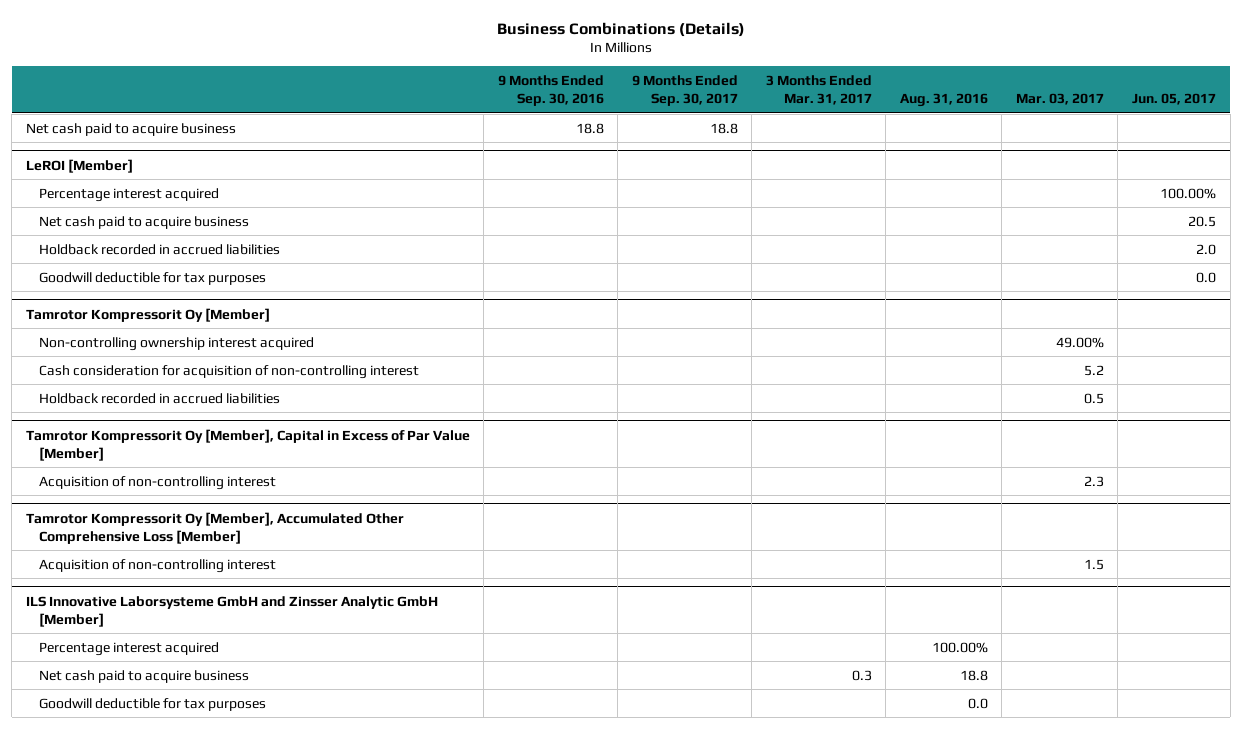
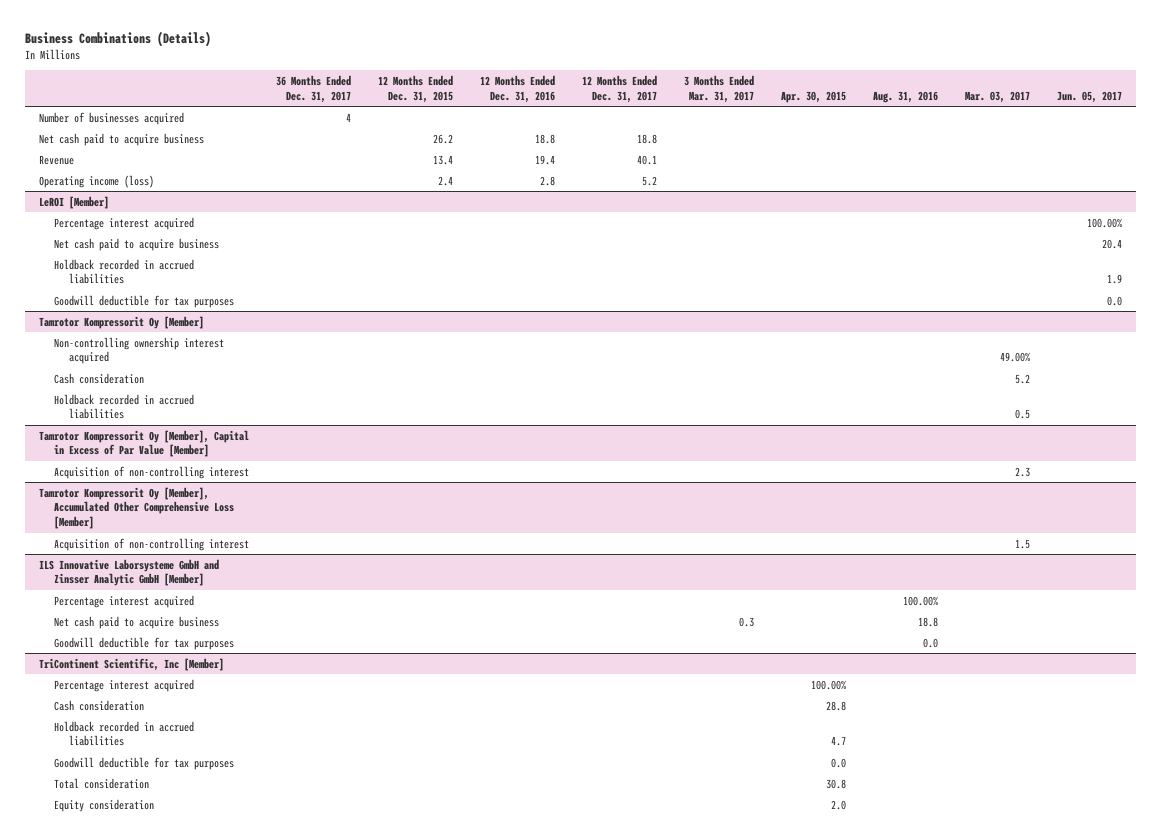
[497,75,604,107] 9 Months Ended Sep. 30, 2016 -> none
[631,75,738,107] 9 Months Ended Sep. 30, 2017 -> none
none -> [275,75,351,103] 36 Months Ended Dec. 31, 2017
none -> [377,75,453,103] 12 Months Ended Dec. 31, 2015
none -> [479,75,555,103] 12 Months Ended Dec. 31, 2016
none -> [582,75,658,103] 12 Months Ended Dec. 31, 2017
none -> [781,90,847,103] Apr. 30, 2015
none -> [38,111,184,125] Number of businesses acquired
none -> [38,154,74,165] Revenue
none -> [38,174,154,188] Operating income (loss)
[1188,215,1217,227] 20.5 -> [1102,238,1123,249] 20.4
[1196,243,1217,255] 2.0 -> [1107,274,1123,285] 1.9
[39,364,420,379] Cash consideration for acquisition of non-controlling interest -> [53,372,144,384] Cash consideration
none -> [38,657,224,671] TriContinent Scientific, Inc [Member]
none -> [53,678,194,692] Percentage interest acquired
none -> [53,699,144,711] Cash consideration
none -> [53,720,194,747] Holdback recorded in accrued liabilities
none -> [53,756,234,770] Goodwill deductible for tax purposes
none -> [53,777,149,789] Total consideration
none -> [53,798,154,812] Equity consideration

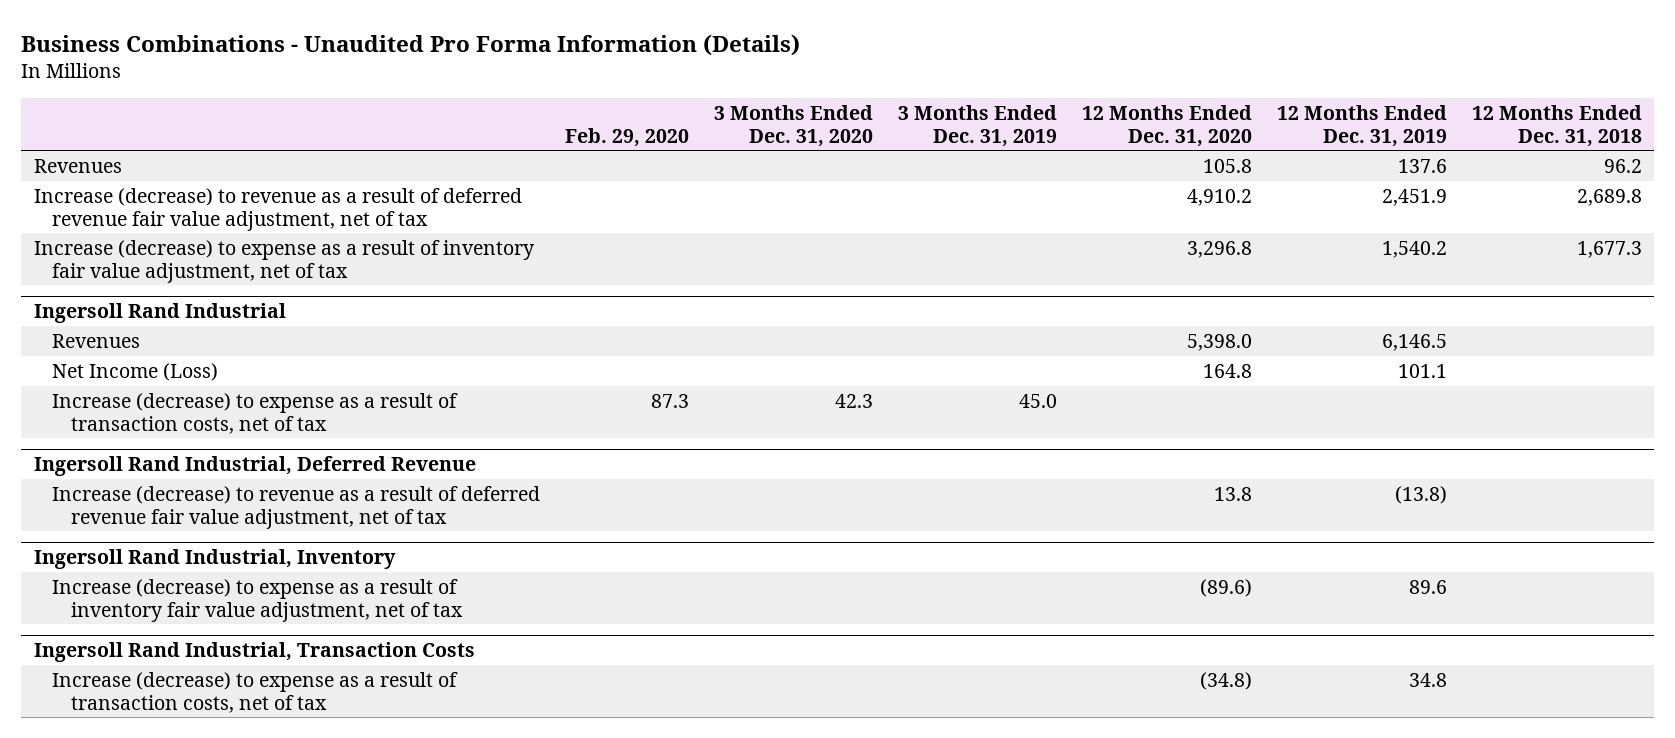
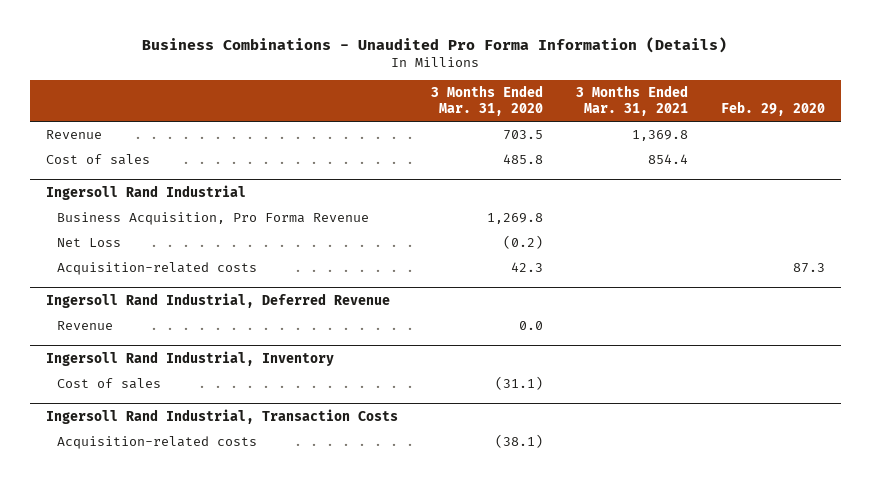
[714,104,874,147] 3 Months Ended Dec. 31, 2020 -> none
[898,104,1058,147] 3 Months Ended Dec. 31, 2019 -> none
[1081,104,1252,147] 12 Months Ended Dec. 31, 2020 -> none
[1276,104,1447,147] 12 Months Ended Dec. 31, 2019 -> none
[1471,104,1642,147] 12 Months Ended Dec. 31, 2018 -> none
none -> [430,84,543,116] 3 Months Ended Mar. 31, 2020
none -> [575,84,688,116] 3 Months Ended Mar. 31, 2021
[33,158,122,173] Revenues -> none
[33,187,522,231] Increase (decrease) to revenue as a result of deferred revenue fair value adjustment, net of tax -> [46,130,103,140] Revenue
[33,239,535,283] Increase (decrease) to expense as a result of inventory fair value adjustment, net of tax -> [46,154,151,166] Cost of sales
[52,333,141,348] Revenues -> [57,212,370,226] Business Acquisition, Pro Forma Revenue
[52,362,219,381] Net Income (Loss) -> [57,238,122,248] Net Loss
[52,392,459,434] Increase (decrease) to expense as a result of transaction costs, net of tax -> [57,262,258,276] Acquisition-related costs
[52,485,541,529] Increase (decrease) to revenue as a result of deferred revenue fair value adjustment, net of tax -> [57,321,114,331] Revenue
[52,578,463,622] Increase (decrease) to expense as a result of inventory fair value adjustment, net of tax -> [57,378,162,390] Cost of sales
[52,671,459,713] Increase (decrease) to expense as a result of transaction costs, net of tax -> [57,436,258,450] Acquisition-related costs

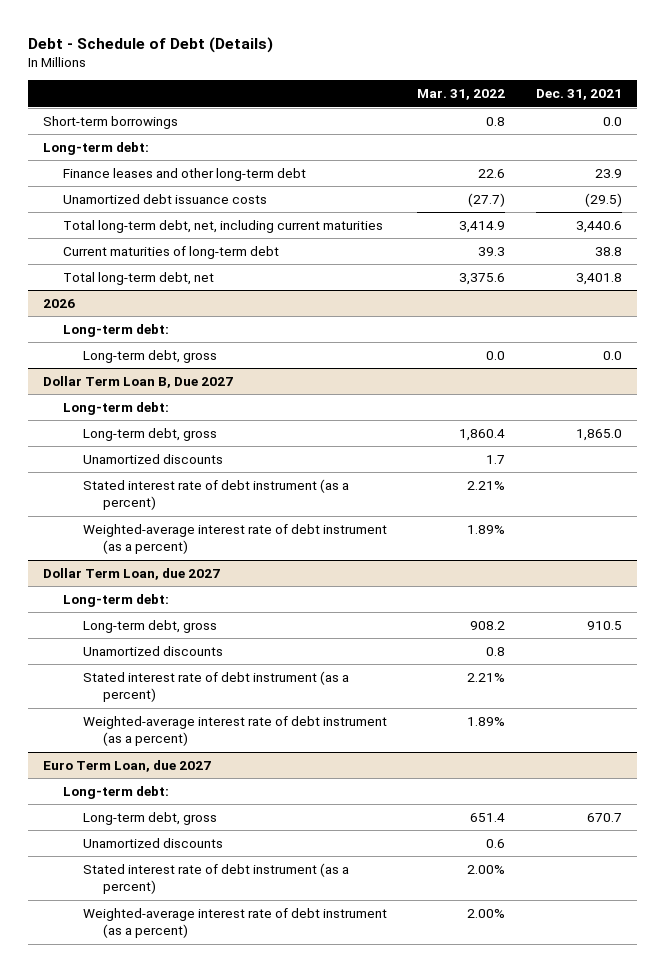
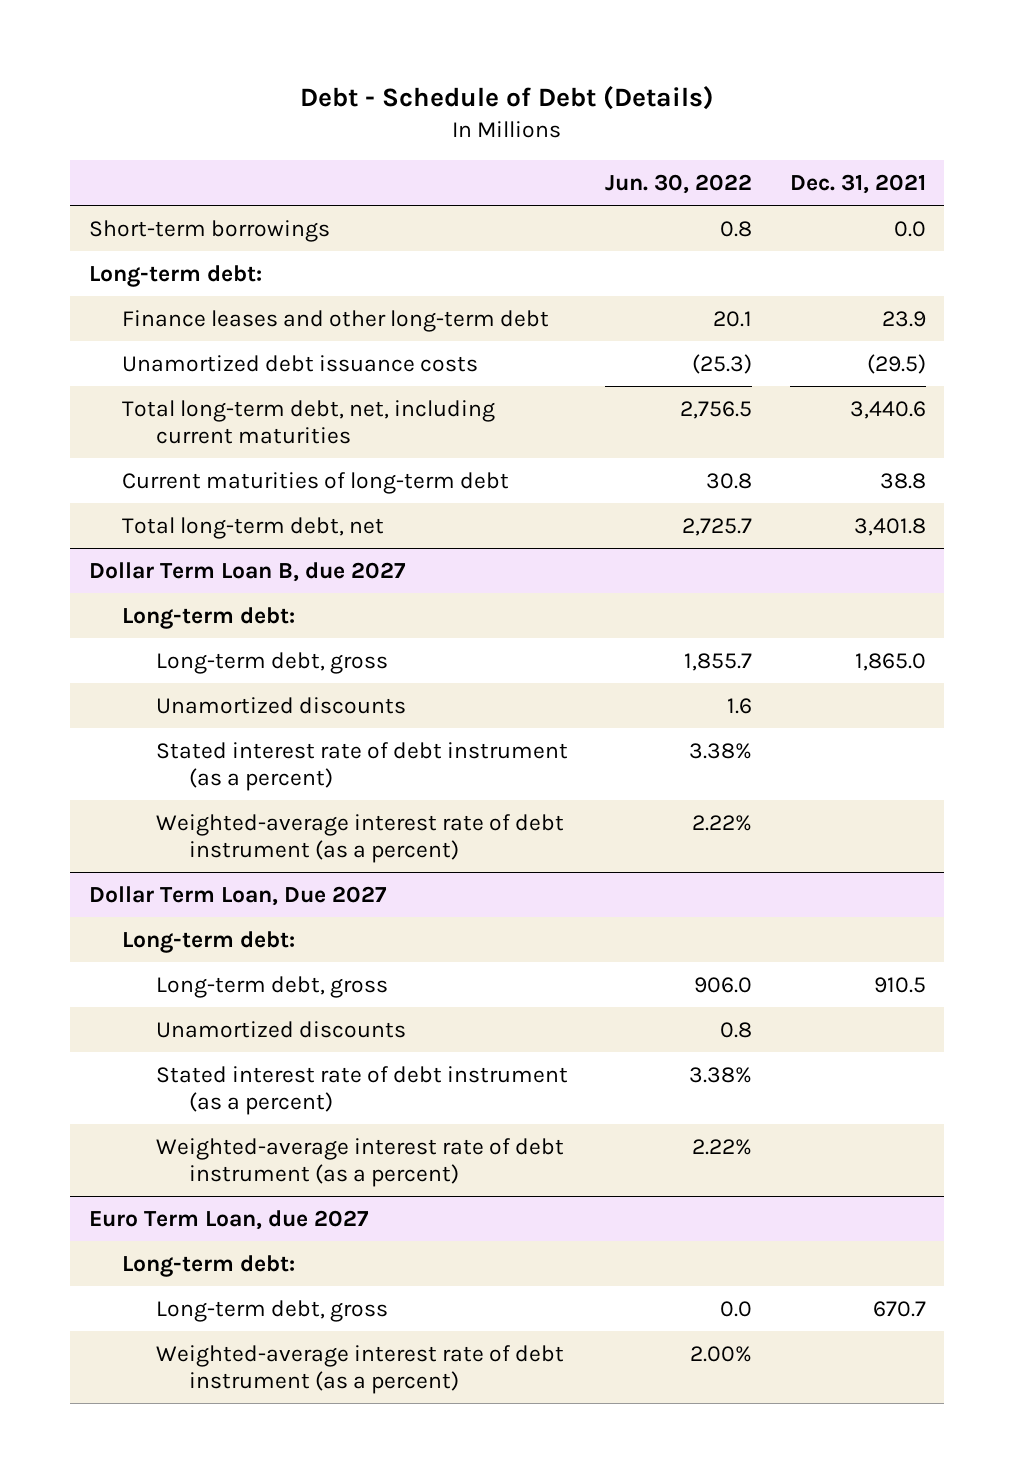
[417,89,506,101] Mar. 31, 2022 -> none
none -> [605,174,753,195] Jun. 30, 2022
[43,298,76,308] 2026 -> none
[63,323,170,337] Long-term debt: -> none
[83,349,218,363] Long-term debt, gross -> none
[43,375,234,388] Dollar Term Loan B, Due 2027 -> [89,561,407,582] Dollar Term Loan B, due 2027
[43,567,221,580] Dollar Term Loan, due 2027 -> [89,885,388,906] Dollar Term Loan, Due 2027
[83,837,224,848] Unamortized discounts -> none
[83,862,350,895] Stated interest rate of debt instrument (as a percent) -> none

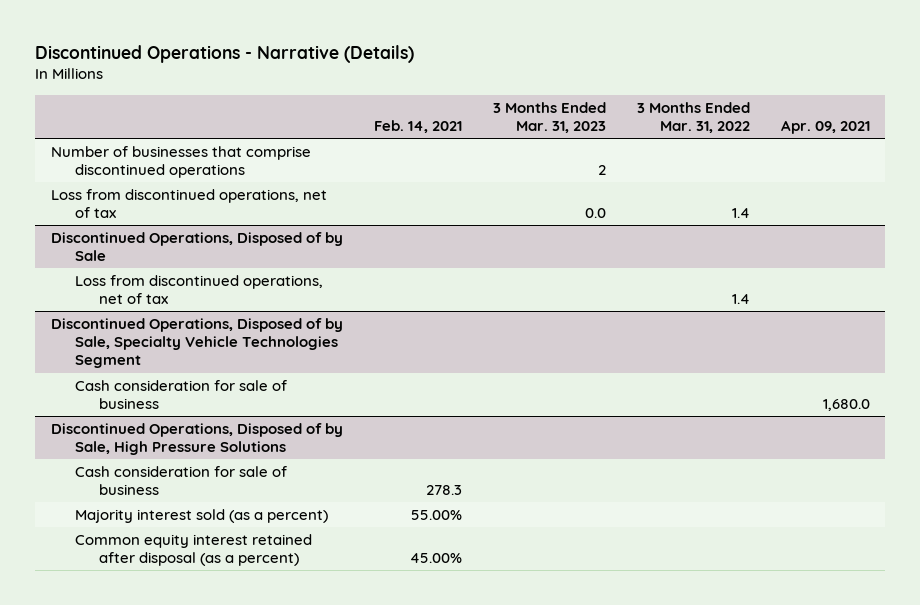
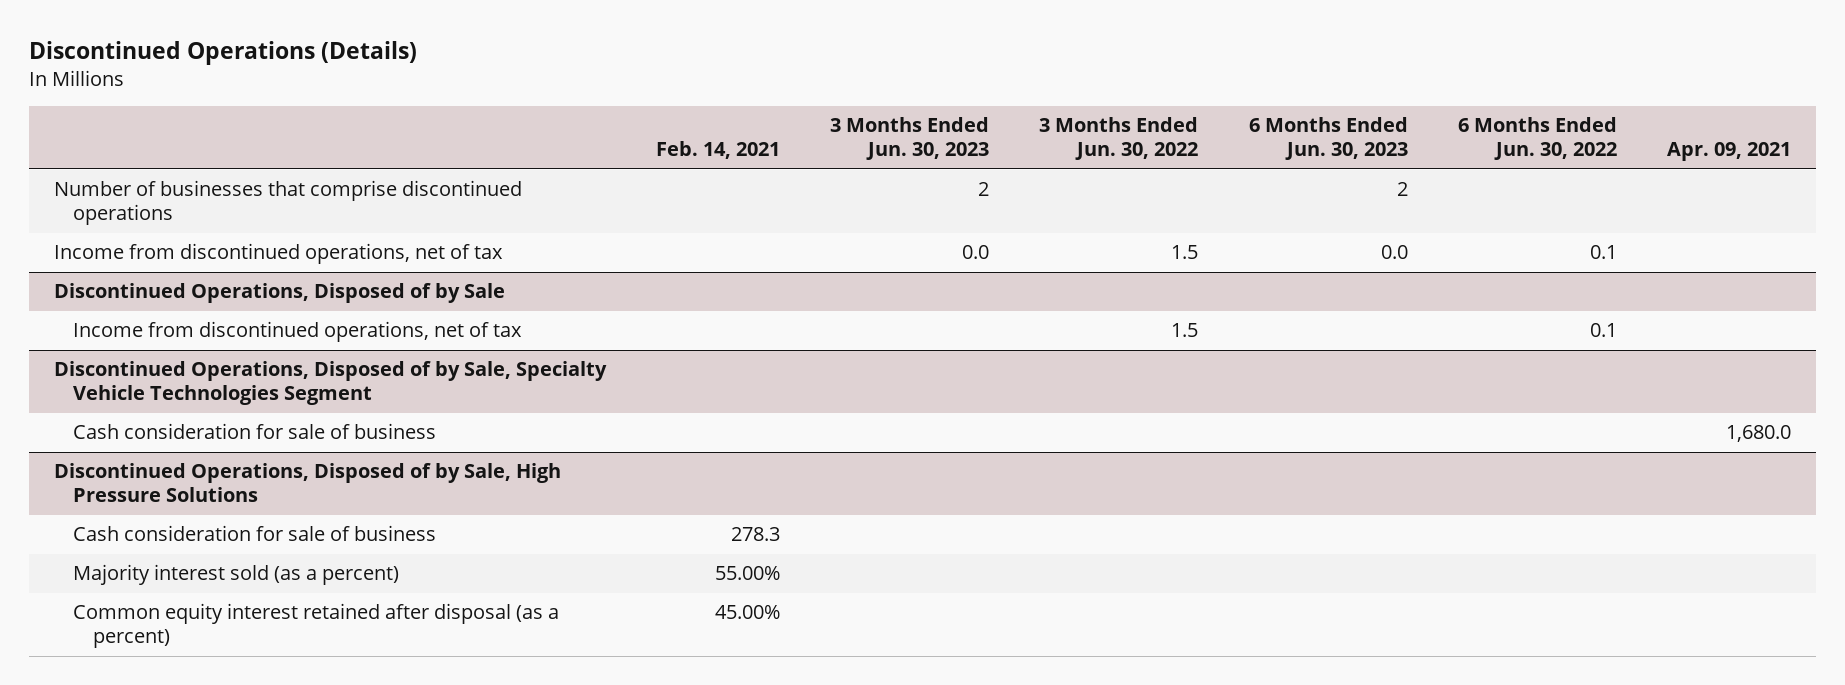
[35,44,415,63] Discontinued Operations - Narrative (Details) -> [28,41,417,66] Discontinued Operations (Details)
[492,101,606,133] 3 Months Ended Mar. 31, 2023 -> none
[636,101,750,133] 3 Months Ended Mar. 31, 2022 -> none
none -> [830,117,990,161] 3 Months Ended Jun. 30, 2023
none -> [1039,117,1199,161] 3 Months Ended Jun. 30, 2022
none -> [1248,117,1408,161] 6 Months Ended Jun. 30, 2023
none -> [1457,117,1617,161] 6 Months Ended Jun. 30, 2022
[50,189,327,219] Loss from discontinued operations, net of tax -> [53,243,503,265] Income from discontinued operations, net of tax
[74,275,323,305] Loss from discontinued operations, net of tax -> [73,321,523,343] Income from discontinued operations, net of tax

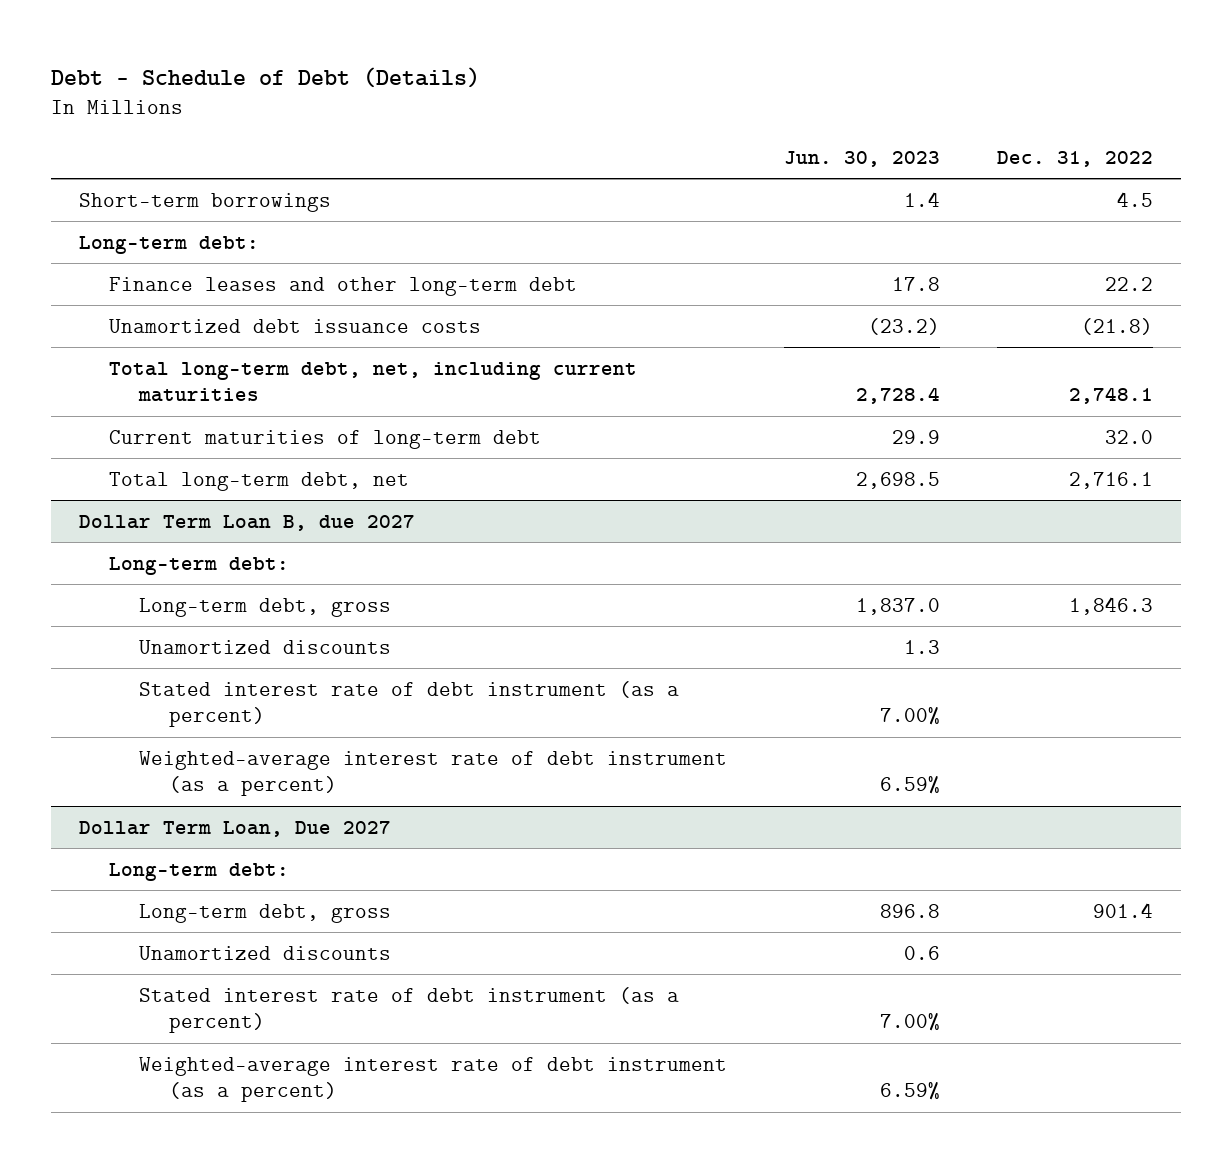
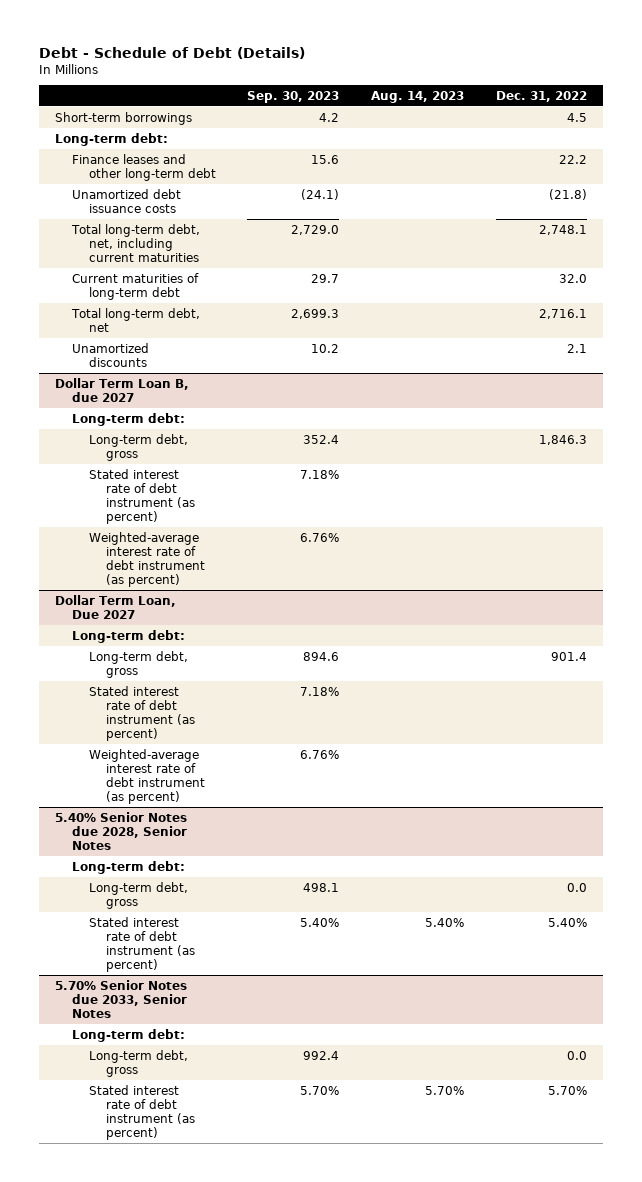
[784,150,941,167] Jun. 30, 2023 -> none
none -> [247,90,340,103] Sep. 30, 2023
none -> [371,90,465,103] Aug. 14, 2023
none -> [71,342,149,367] Unamortized discounts
[139,639,392,654] Unamortized discounts -> none
[139,680,680,728] Stated interest rate of debt instrument (as a percent) -> [88,468,195,525] Stated interest rate of debt instrument (as percent)
[139,750,728,797] Weighted-average interest rate of debt instrument (as a percent) -> [88,531,205,588] Weighted-average interest rate of debt instrument (as percent)
[139,945,392,960] Unamortized discounts -> none
[139,986,680,1034] Stated interest rate of debt instrument (as a percent) -> [88,685,195,742] Stated interest rate of debt instrument (as percent)
[139,1056,728,1103] Weighted-average interest rate of debt instrument (as a percent) -> [88,748,205,805] Weighted-average interest rate of debt instrument (as percent)
none -> [55,811,188,850] 5.40% Senior Notes due 2028, Senior Notes
none -> [71,860,185,874] Long-term debt:
none -> [88,881,188,909] Long-term debt, gross
none -> [88,916,195,973] Stated interest rate of debt instrument (as percent)
none -> [55,979,188,1018] 5.70% Senior Notes due 2033, Senior Notes
none -> [71,1028,185,1042] Long-term debt:
none -> [88,1049,188,1077] Long-term debt, gross
none -> [88,1084,195,1141] Stated interest rate of debt instrument (as percent)

